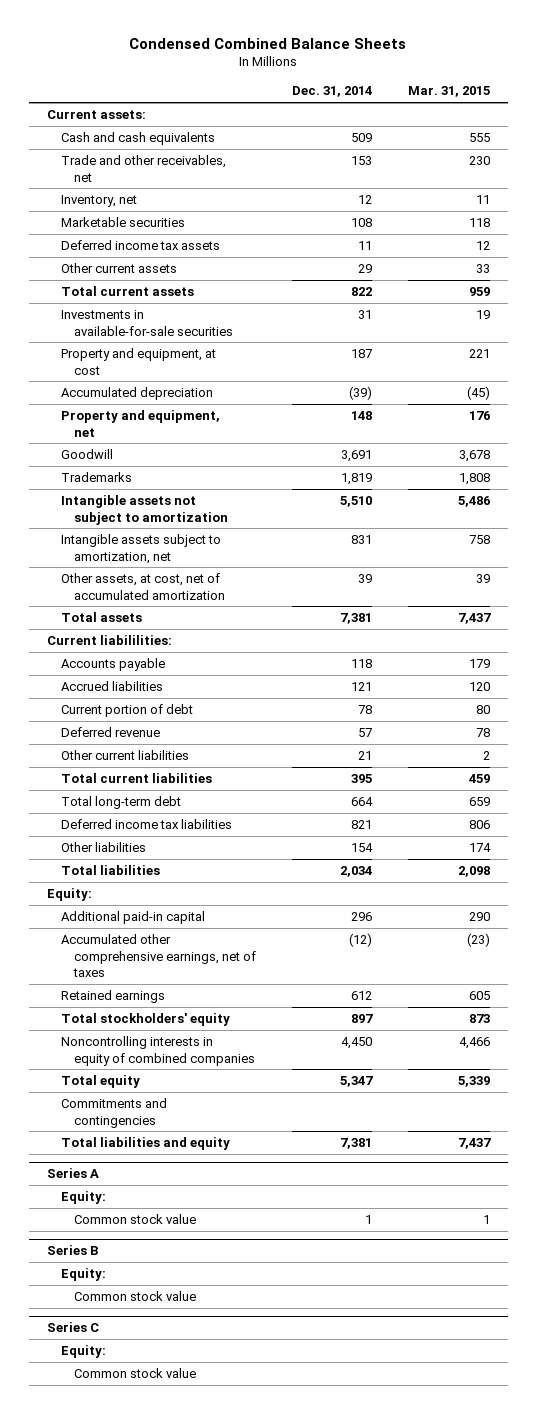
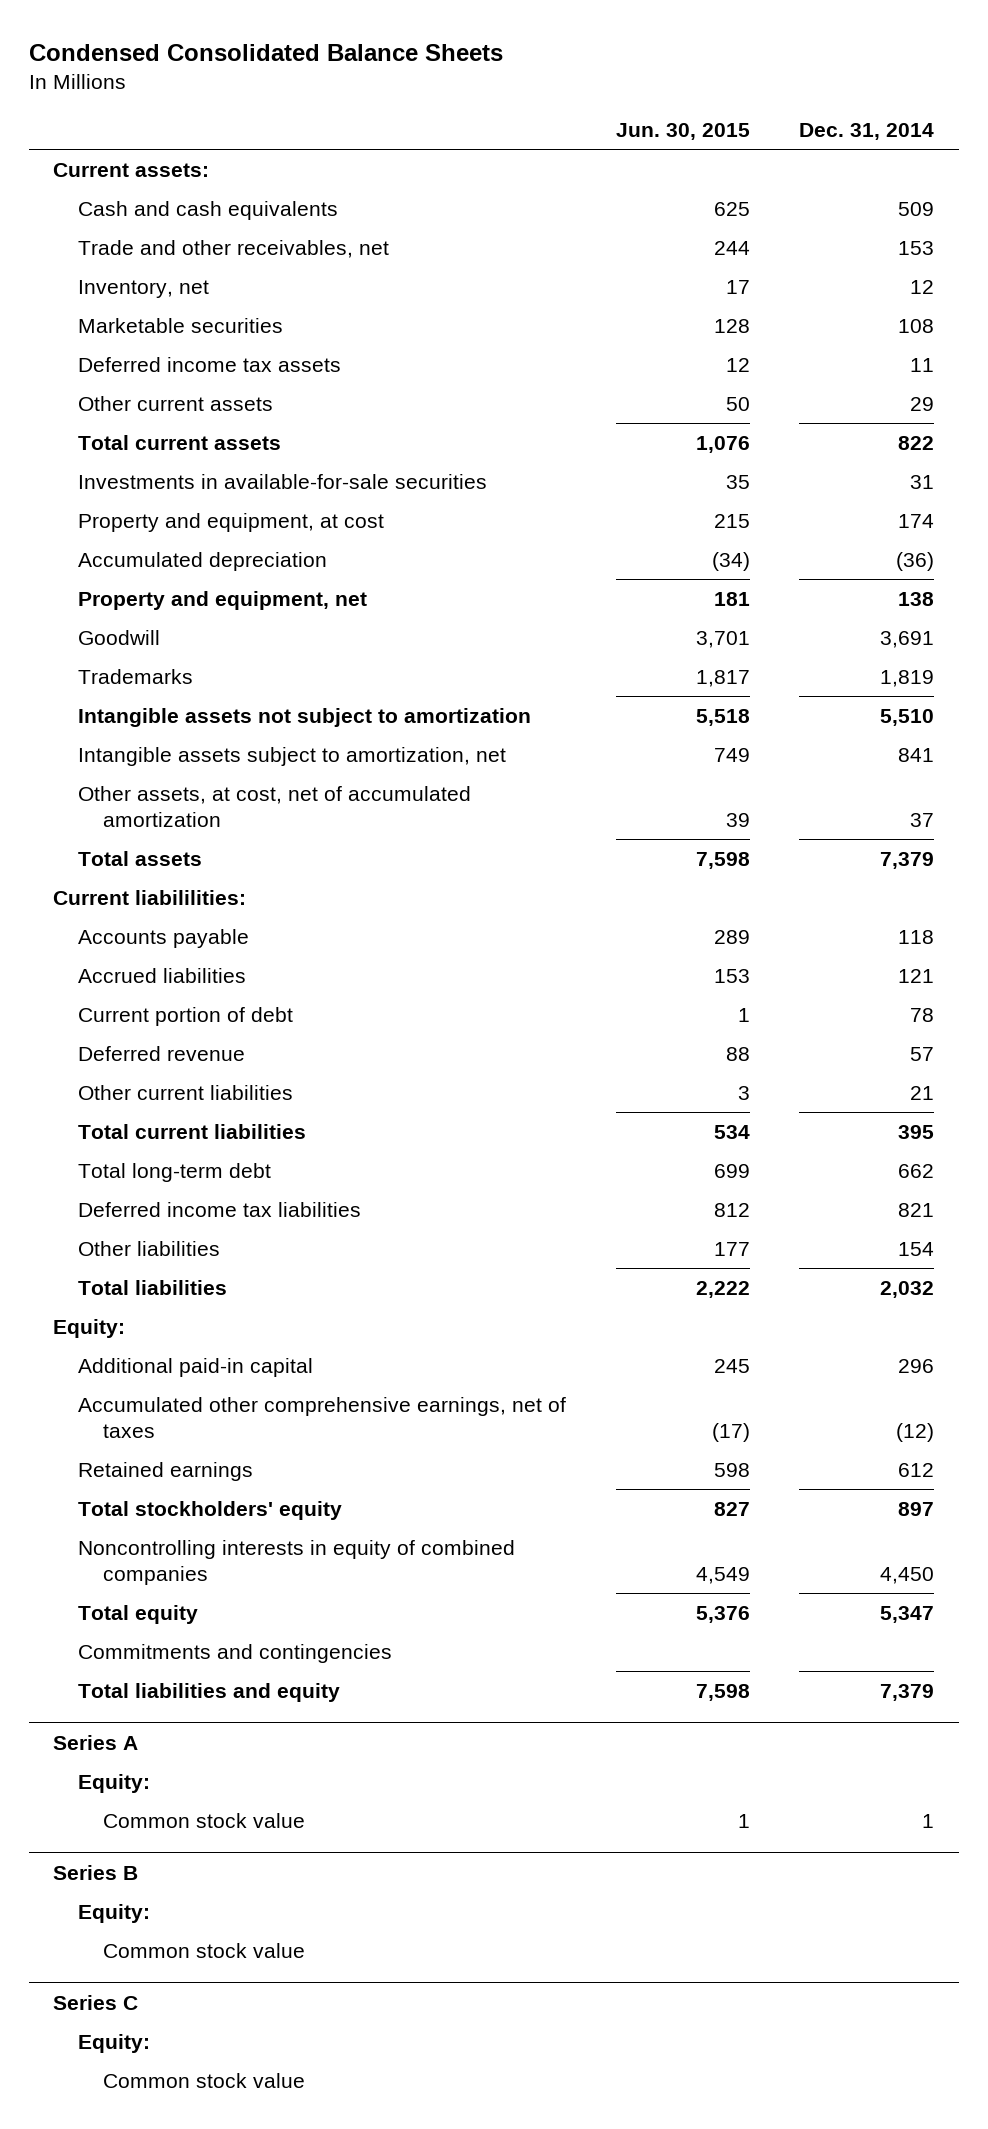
[129,37,407,49] Condensed Combined Balance Sheets -> [28,44,503,62] Condensed Consolidated Balance Sheets
[408,86,491,98] Mar. 31, 2015 -> none
none -> [615,123,750,141] Jun. 30, 2015
[351,349,373,359] 187 -> [898,513,935,528] 174
[349,386,373,401] (39) -> [896,551,935,571] (36)
[351,411,373,421] 148 -> [898,591,935,606] 138
[351,535,373,545] 831 -> [898,747,935,762] 841
[358,574,373,584] 39 -> [910,812,935,827] 37
[340,613,373,625] 7,381 -> [880,851,935,869] 7,379
[351,797,374,807] 664 -> [898,1163,935,1178] 662
[340,866,373,878] 2,034 -> [880,1280,935,1298] 2,032
[340,1138,373,1150] 7,381 -> [880,1683,935,1701] 7,379

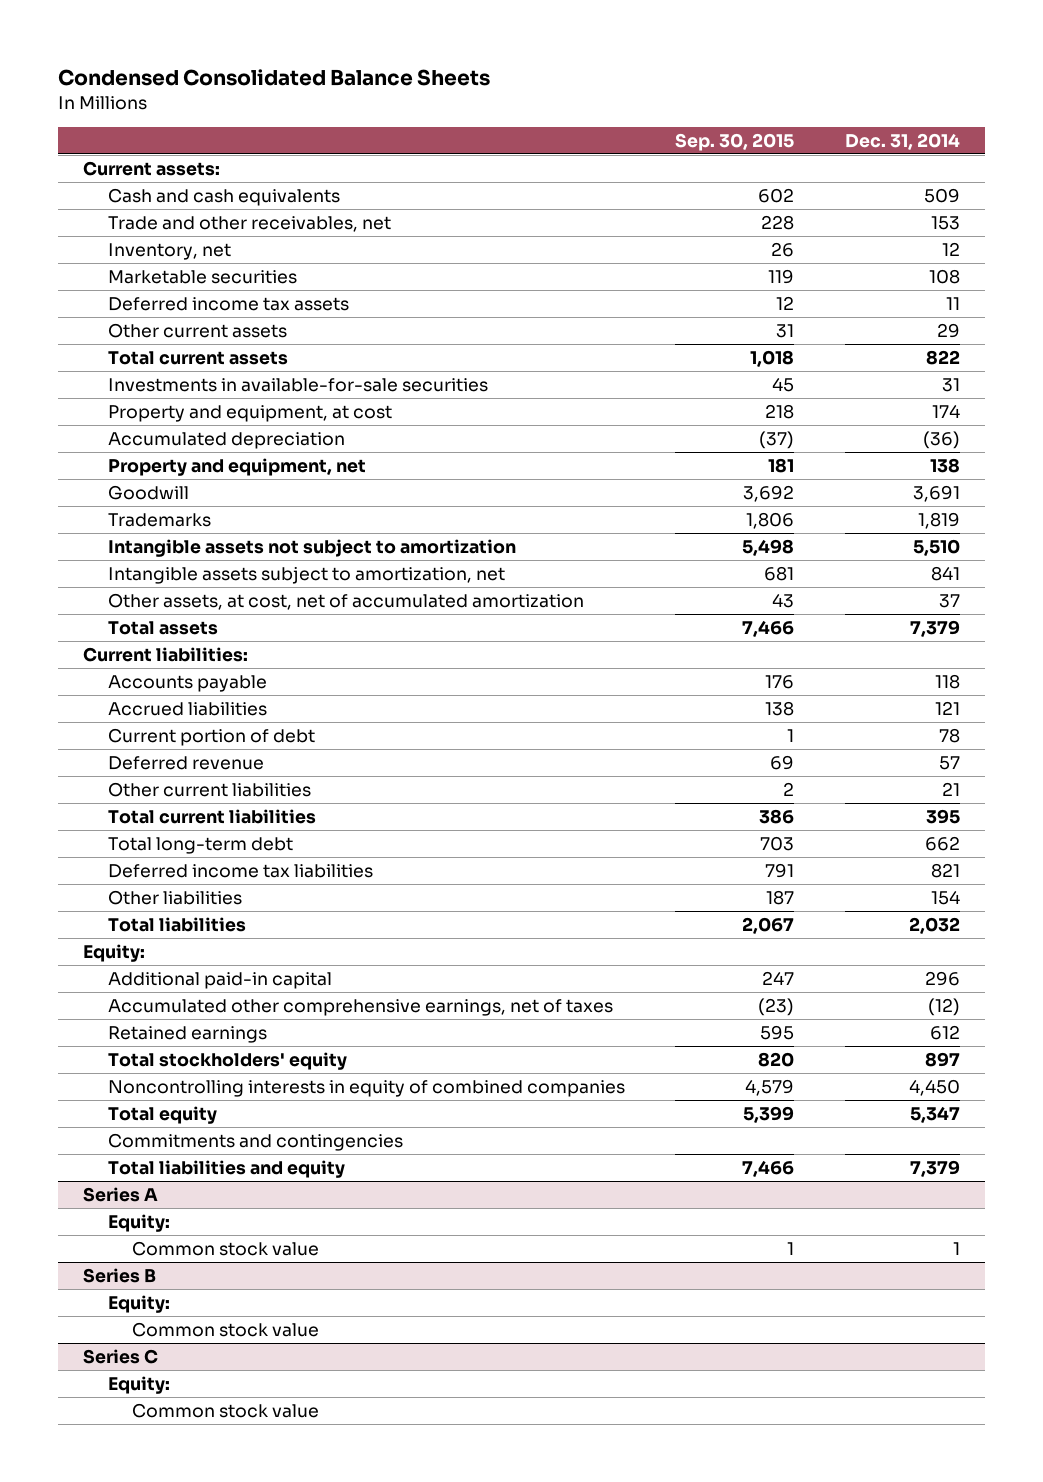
[615,123,750,141] Jun. 30, 2015 -> none
none -> [675,132,795,151] Sep. 30, 2015
[53,889,247,905] Current liabililities: -> [83,646,249,662] Current liabilities:

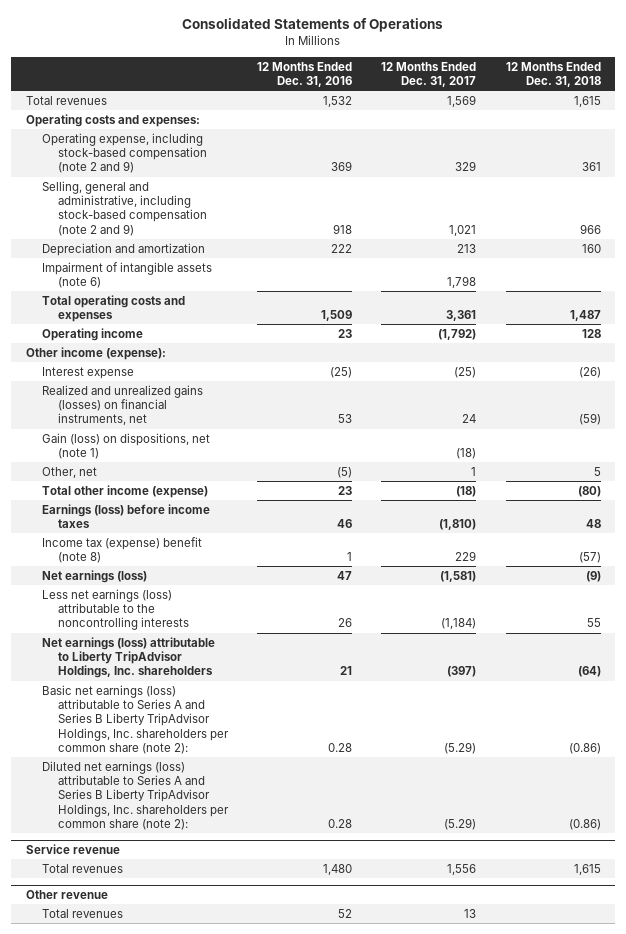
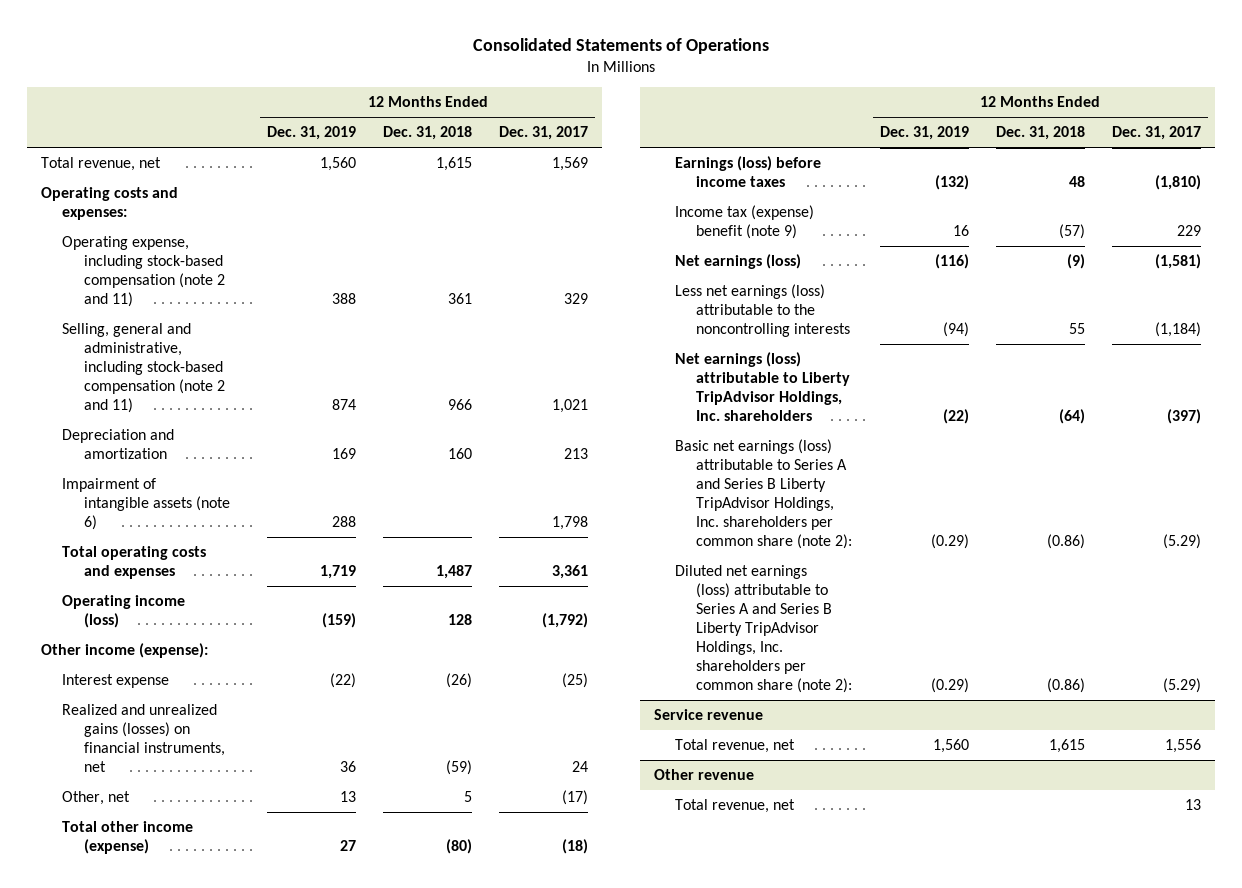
[257,61,353,87] 12 Months Ended Dec. 31, 2016 -> none
none -> [266,126,356,141] Dec. 31, 2019
[25,95,107,105] Total revenues -> [41,157,162,172] Total revenue, net
[41,132,207,174] Operating expense, including stock-based compensation (note 2 and 9) -> [62,236,225,308] Operating expense, including stock-based compensation (note 2 and 11)
[41,180,207,236] Selling, general and administrative, including stock-based compensation (note 2 and 9) -> [62,323,225,414] Selling, general and administrative, including stock-based compensation (note 2 and 11)
[41,327,143,341] Operating income -> [62,595,186,629] Operating income (loss)
[41,432,210,460] Gain (loss) on dispositions, net (note 1) -> none
[471,466,477,476] 1 -> [562,790,589,806] (17)
[41,536,202,564] Income tax (expense) benefit (note 8) -> [675,205,815,240] Income tax (expense) benefit (note 9)
[41,863,123,873] Total revenues -> [675,739,796,754] Total revenue, net
[41,908,123,918] Total revenues -> none
none -> [675,799,796,814] Total revenue, net

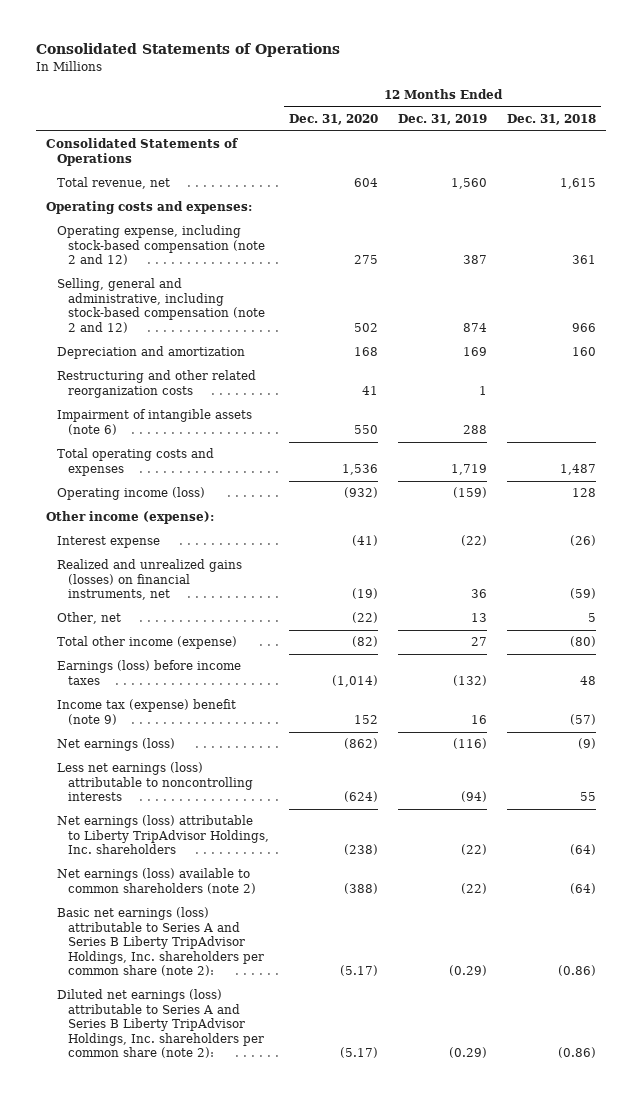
[499,126,589,141] Dec. 31, 2017 -> none
none -> [288,114,378,126] Dec. 31, 2020
none -> [45,138,238,166] Consolidated Statements of Operations
[62,236,225,308] Operating expense, including stock-based compensation (note 2 and 11) -> [56,225,265,266] Operating expense, including stock-based compensation (note 2 and 12)
[331,293,356,305] 388 -> [463,255,488,265] 387
[62,323,225,414] Selling, general and administrative, including stock-based compensation (note 2 and 11) -> [56,278,265,333] Selling, general and administrative, including stock-based compensation (note 2 and 12)
none -> [56,370,256,398] Restructuring and other related reorganization costs
[675,284,851,338] Less net earnings (loss) attributable to the noncontrolling interests -> [56,762,253,802] Less net earnings (loss) attributable to noncontrolling interests
none -> [56,868,256,894] Net earnings (loss) available to common shareholders (note 2)
[653,709,763,721] Service revenue -> none
[675,739,796,754] Total revenue, net -> none
[653,769,754,781] Other revenue -> none
[675,799,796,814] Total revenue, net -> none

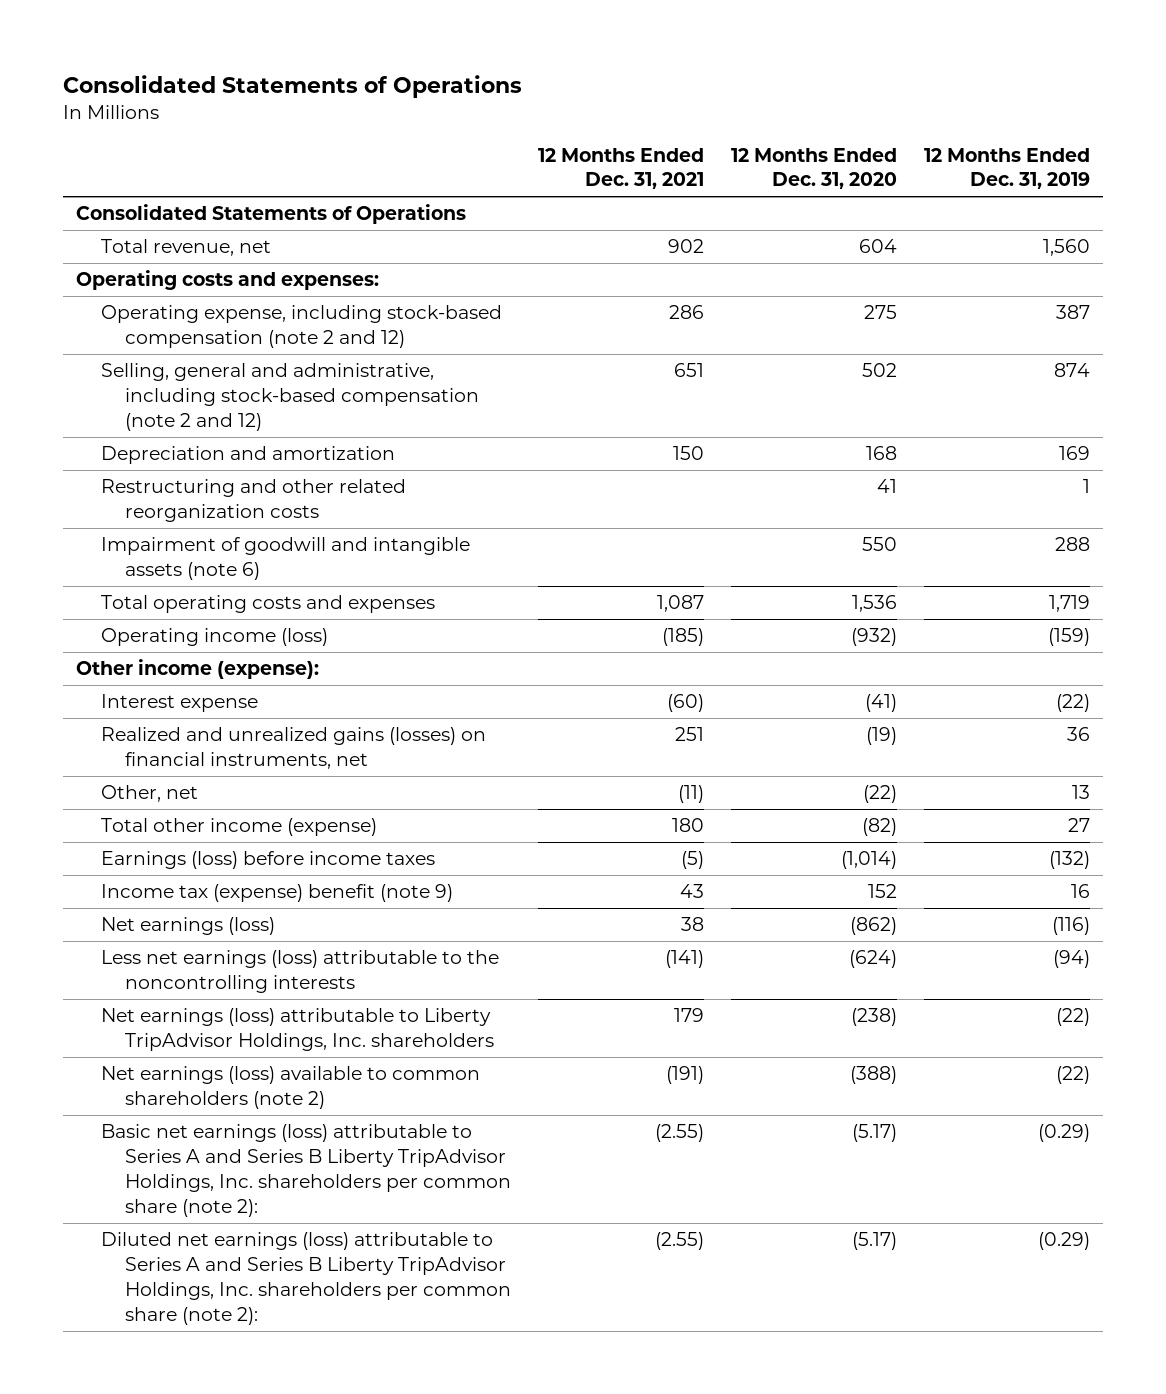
[507,114,597,126] Dec. 31, 2018 -> none
none -> [537,147,704,190] 12 Months Ended Dec. 31, 2021
[56,409,252,435] Impairment of intangible assets (note 6) -> [100,537,470,581] Impairment of goodwill and intangible assets (note 6)
[56,762,253,802] Less net earnings (loss) attributable to noncontrolling interests -> [100,950,499,994] Less net earnings (loss) attributable to the noncontrolling interests

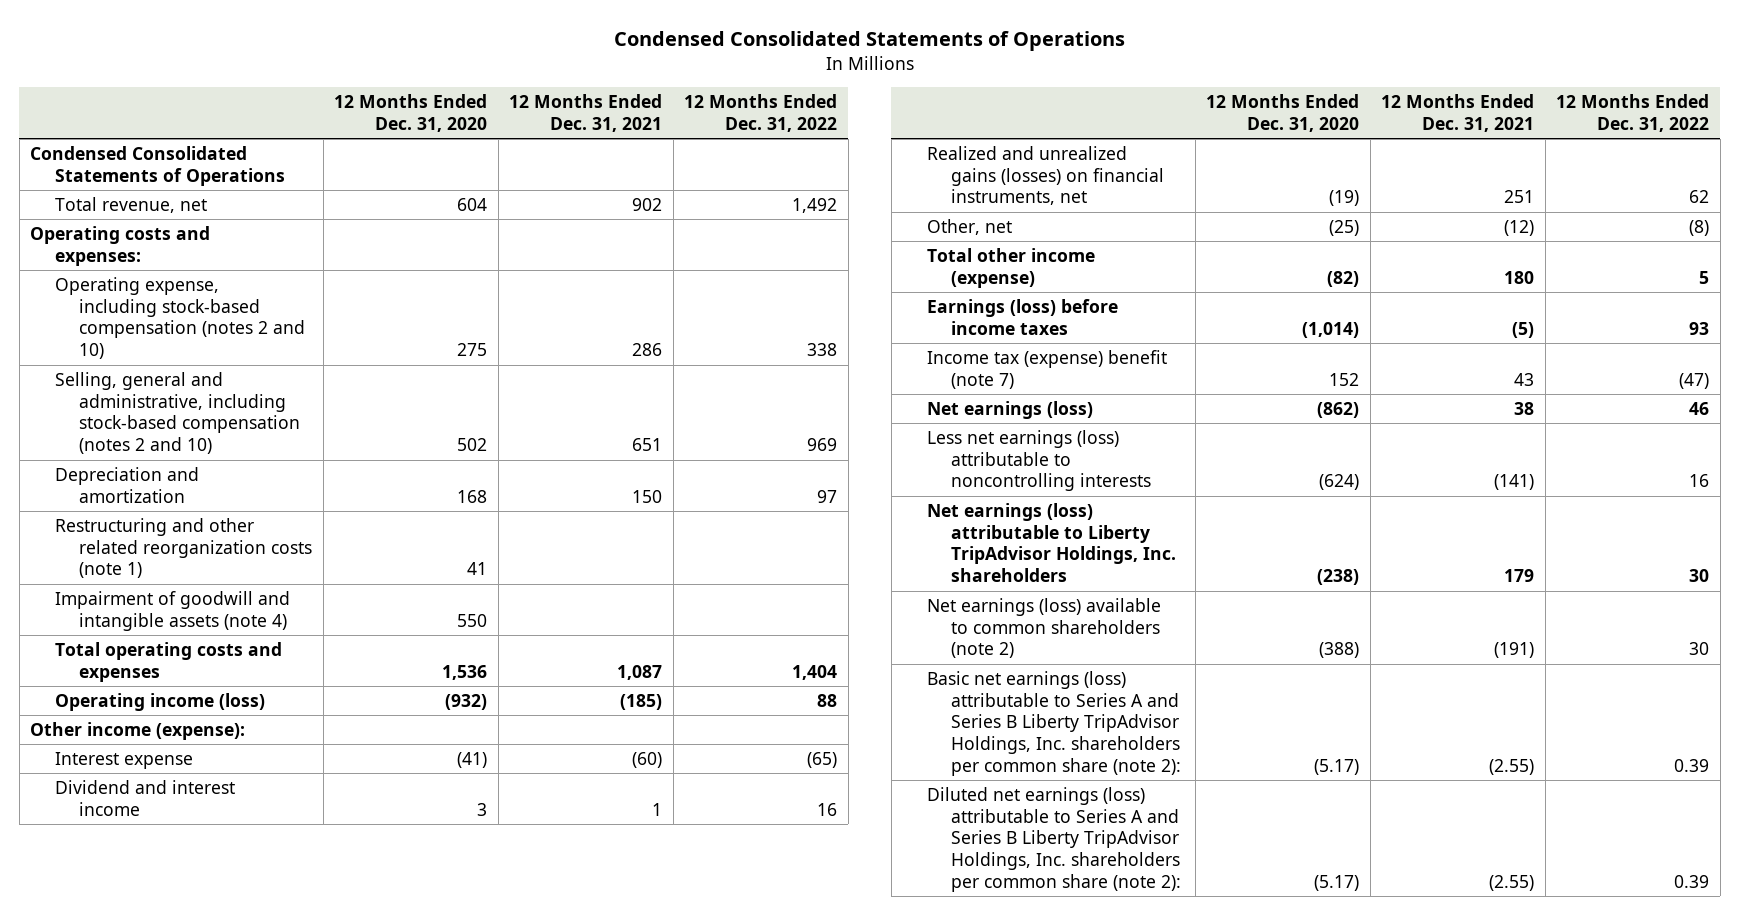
[63,74,523,98] Consolidated Statements of Operations -> [613,31,1125,52] Condensed Consolidated Statements of Operations
[923,147,1090,190] 12 Months Ended Dec. 31, 2019 -> none
none -> [684,93,838,132] 12 Months Ended Dec. 31, 2022
[76,204,467,225] Consolidated Statements of Operations -> [30,145,285,186] Condensed Consolidated Statements of Operations
[100,305,502,349] Operating expense, including stock-based compensation (note 2 and 12) -> [54,276,306,360] Operating expense, including stock-based compensation (notes 2 and 10)
[100,363,480,431] Selling, general and administrative, including stock-based compensation (note 2 and 12) -> [54,371,301,455] Selling, general and administrative, including stock-based compensation (notes 2 and 10)
[100,479,406,523] Restructuring and other related reorganization costs -> [54,517,313,579] Restructuring and other related reorganization costs (note 1)
[100,537,470,581] Impairment of goodwill and intangible assets (note 6) -> [54,590,290,631] Impairment of goodwill and intangible assets (note 4)
none -> [54,779,235,816] Dividend and interest income
[677,785,704,804] (11) -> [1504,219,1535,236] (12)
[862,785,897,804] (22) -> [1329,219,1360,236] (25)
[100,884,453,903] Income tax (expense) benefit (note 9) -> [926,349,1167,389] Income tax (expense) benefit (note 7)
[100,950,499,994] Less net earnings (loss) attributable to the noncontrolling interests -> [926,429,1152,492] Less net earnings (loss) attributable to noncontrolling interests

